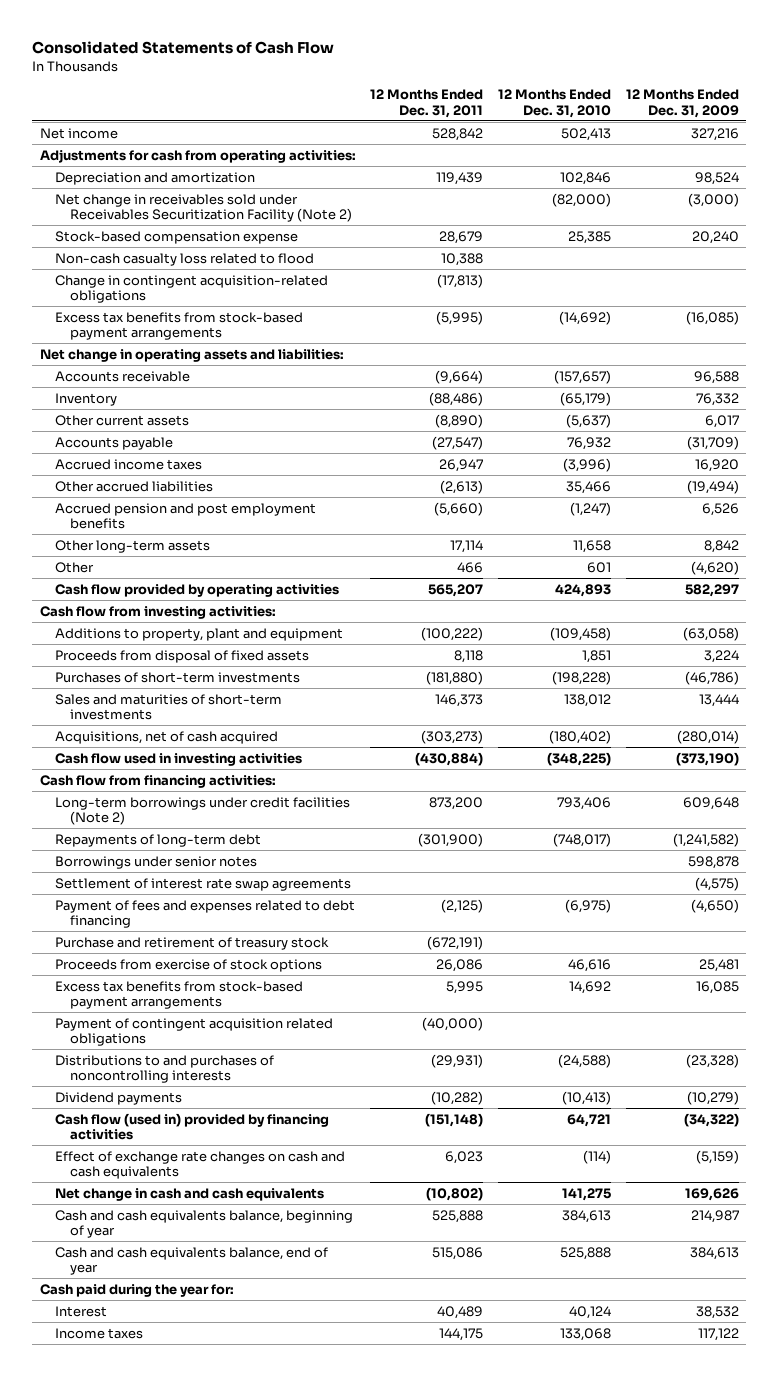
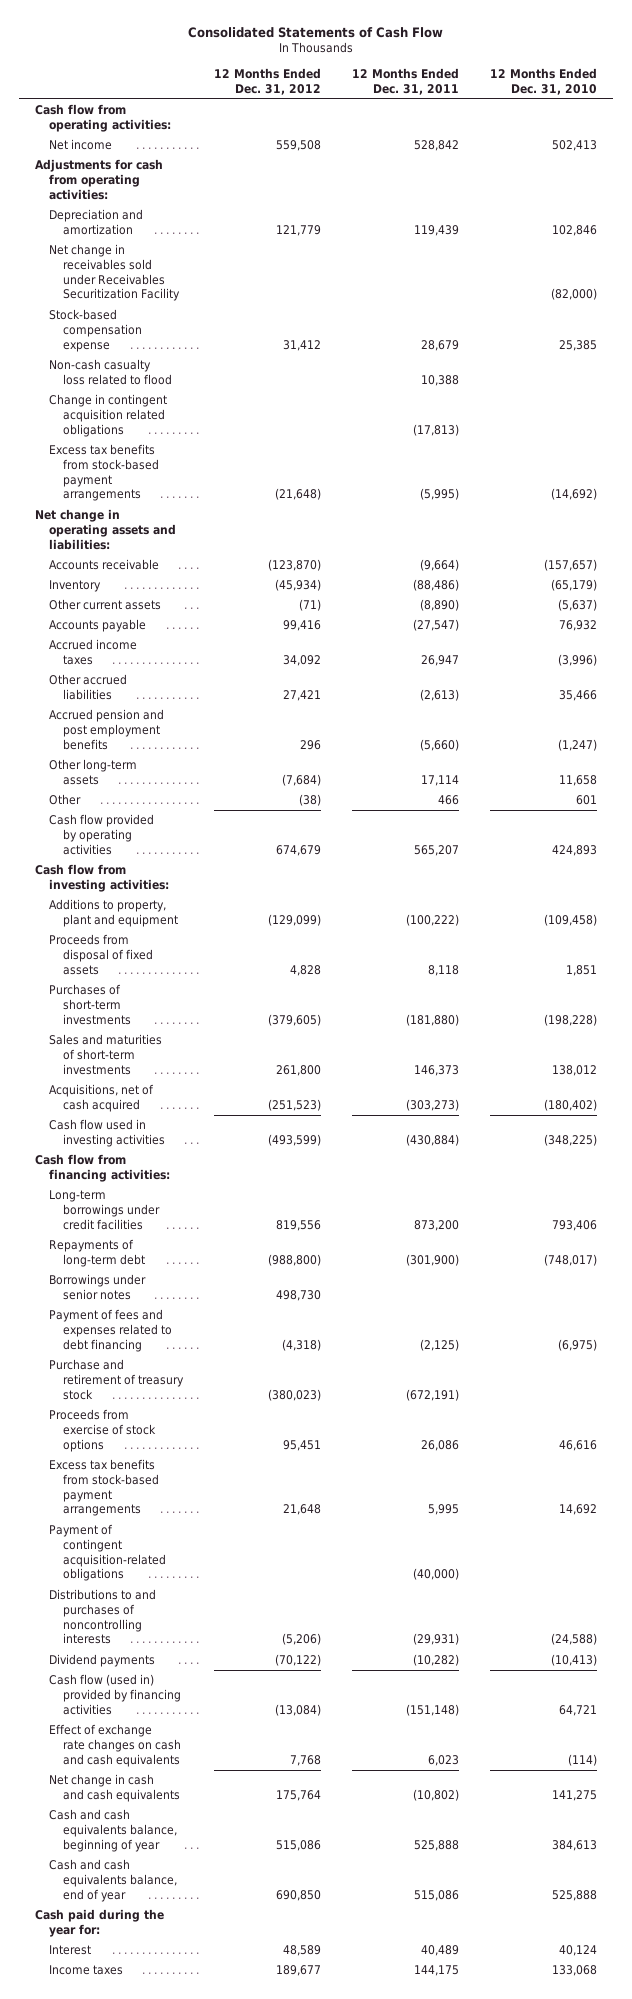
[625,89,739,118] 12 Months Ended Dec. 31, 2009 -> none
none -> [214,68,322,95] 12 Months Ended Dec. 31, 2012
none -> [34,104,171,133] Cash flow from operating activities:
[54,193,352,223] Net change in receivables sold under Receivables Securitization Facility (Note 2) -> [48,244,181,302] Net change in receivables sold under Receivables Securitization Facility
[54,274,328,304] Change in contingent acquisition-related obligations -> [48,394,167,437] Change in contingent acquisition related obligations
[54,796,350,826] Long-term borrowings under credit facilities (Note 2) -> [48,1190,161,1230] Long-term borrowings under credit facilities
[54,877,351,891] Settlement of interest rate swap agreements -> none
[54,1017,333,1047] Payment of contingent acquisition related obligations -> [48,1524,167,1582] Payment of contingent acquisition-related obligations

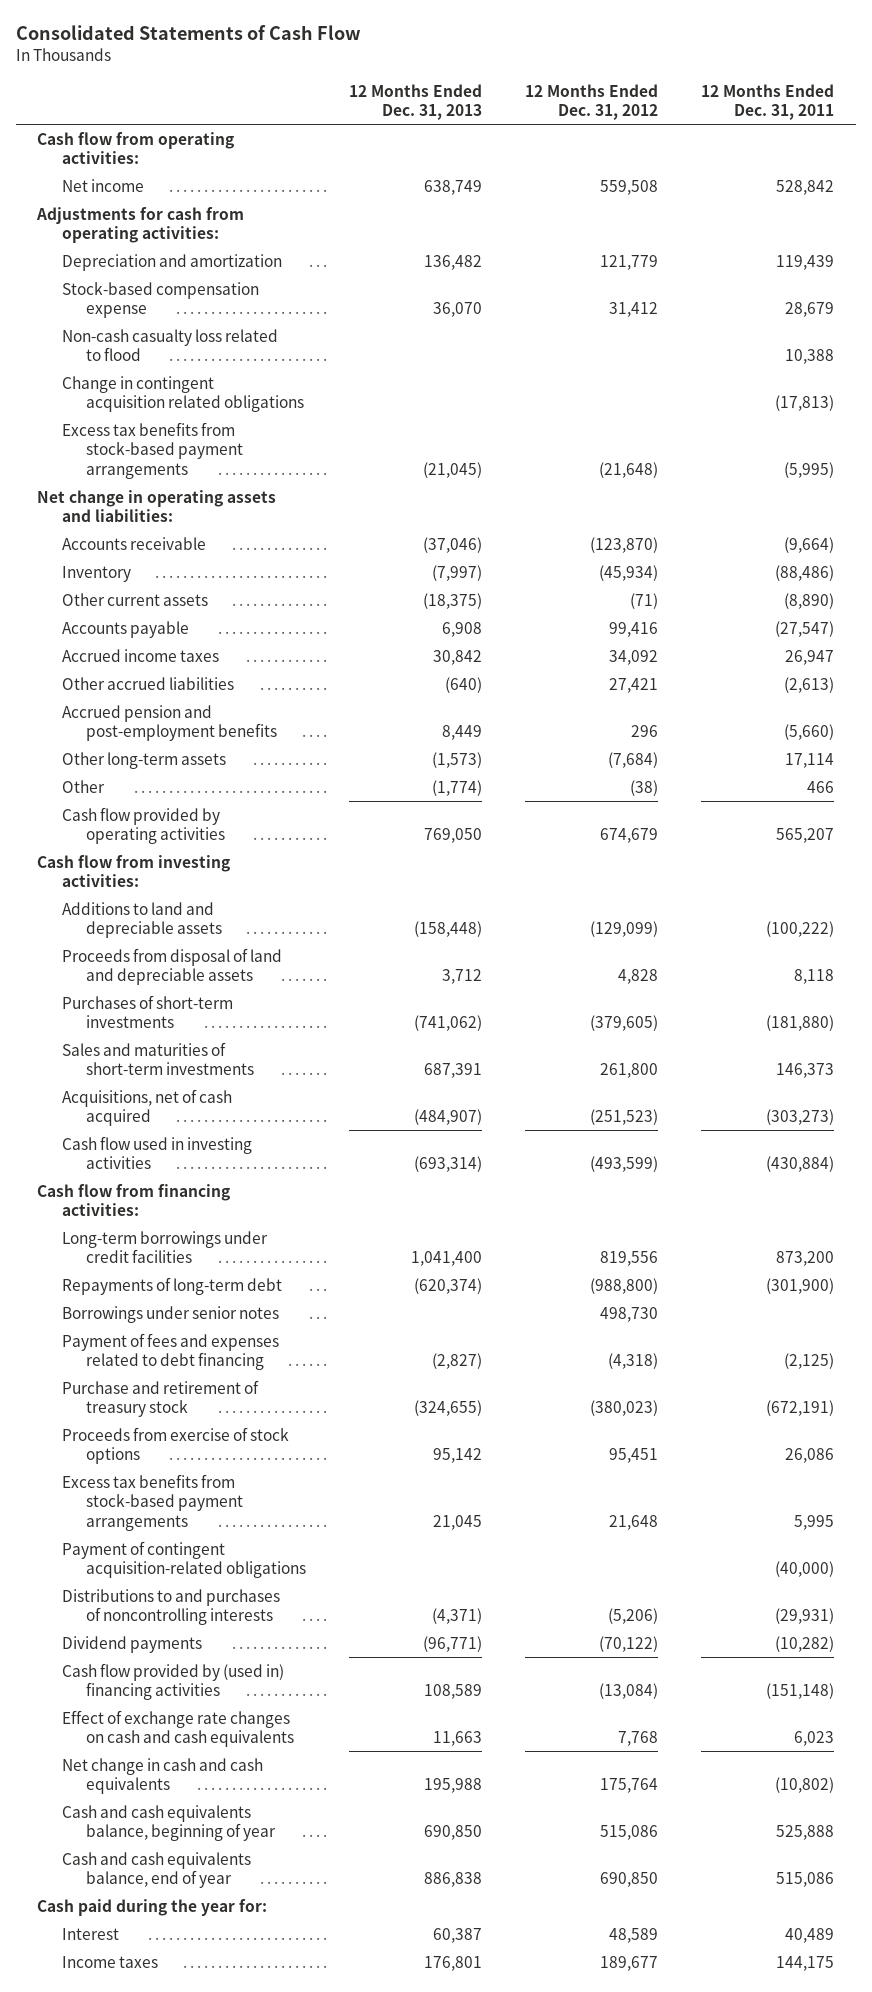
[490,68,598,95] 12 Months Ended Dec. 31, 2010 -> none
none -> [348,83,482,121] 12 Months Ended Dec. 31, 2013
[48,244,181,302] Net change in receivables sold under Receivables Securitization Facility -> none
[48,709,164,750] Accrued pension and post employment benefits -> [61,704,277,742] Accrued pension and post-employment benefits
[48,899,179,928] Additions to property, plant and equipment -> [61,901,222,939] Additions to land and depreciable assets
[48,934,154,975] Proceeds from disposal of fixed assets -> [61,947,282,986] Proceeds from disposal of land and depreciable assets
[48,1674,182,1715] Cash flow (used in) provided by financing activities -> [61,1662,284,1701] Cash flow provided by (used in) financing activities

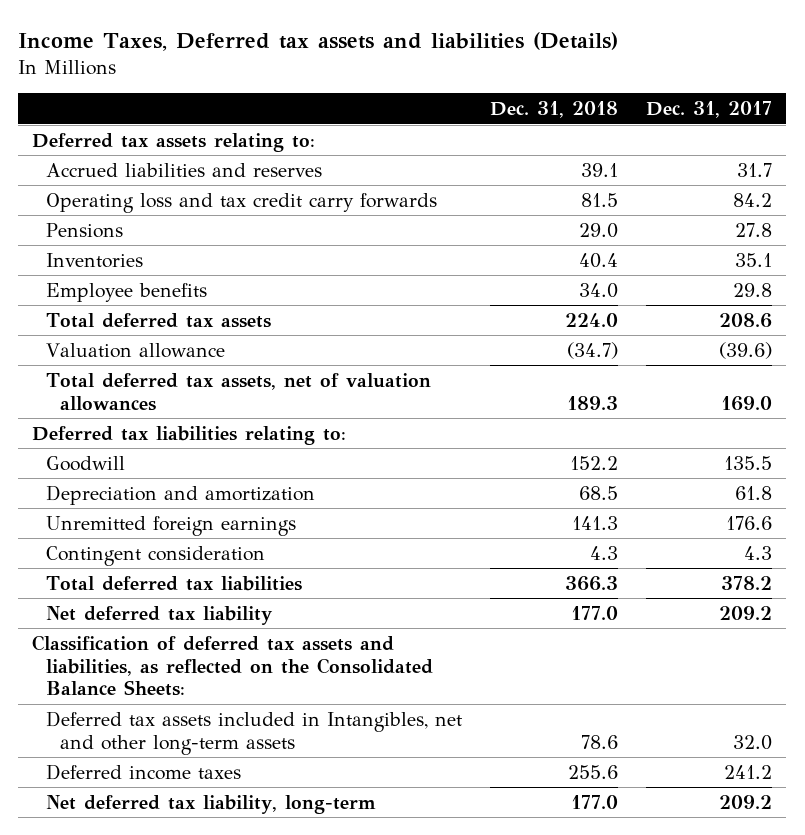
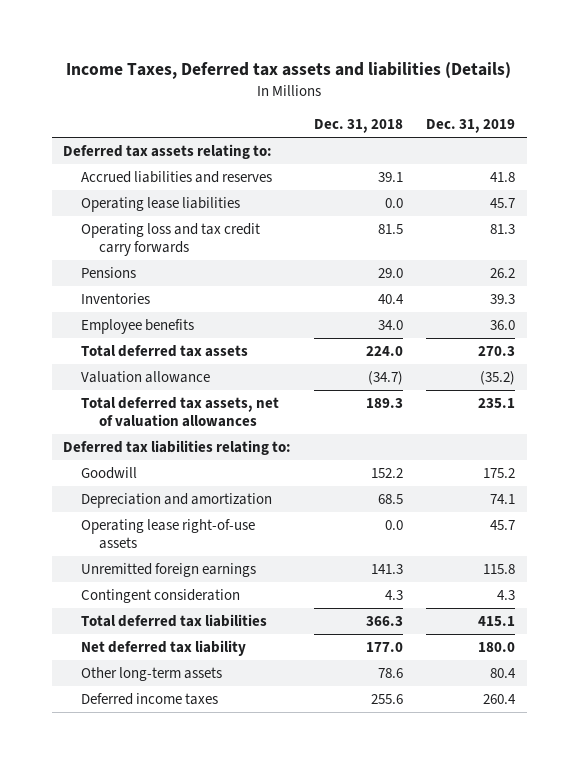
[646,101,773,119] Dec. 31, 2017 -> none
none -> [426,119,516,134] Dec. 31, 2019
none -> [81,197,241,213] Operating lease liabilities
none -> [81,519,256,550] Operating lease right-of-use assets
[32,634,433,697] Classification of deferred tax assets and liabilities, as reflected on the Consolidated Balance Sheets: -> none
[45,710,462,755] Deferred tax assets included in Intangibles, net and other long-term assets -> [81,667,223,682] Other long-term assets
[45,794,376,814] Net deferred tax liability, long-term -> none

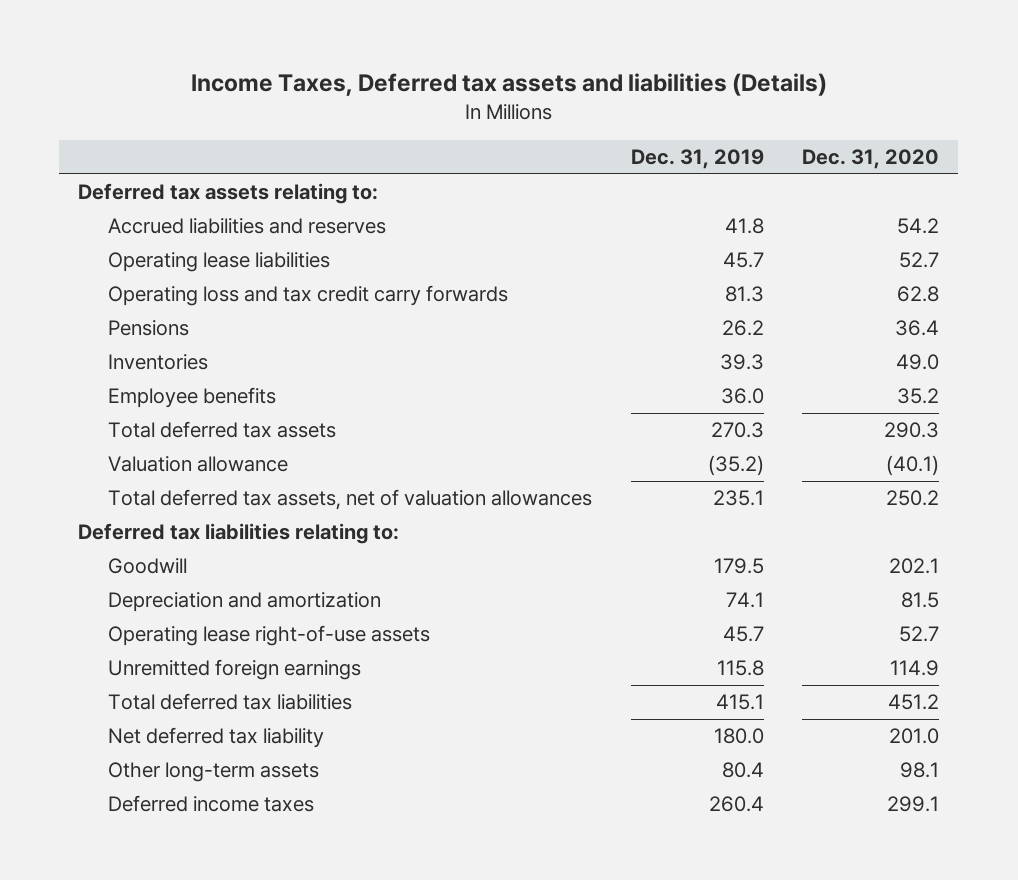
[314,119,404,134] Dec. 31, 2018 -> none
none -> [802,148,940,169] Dec. 31, 2020
[483,468,516,479] 175.2 -> [713,558,764,575] 179.5
[81,589,241,604] Contingent consideration -> none

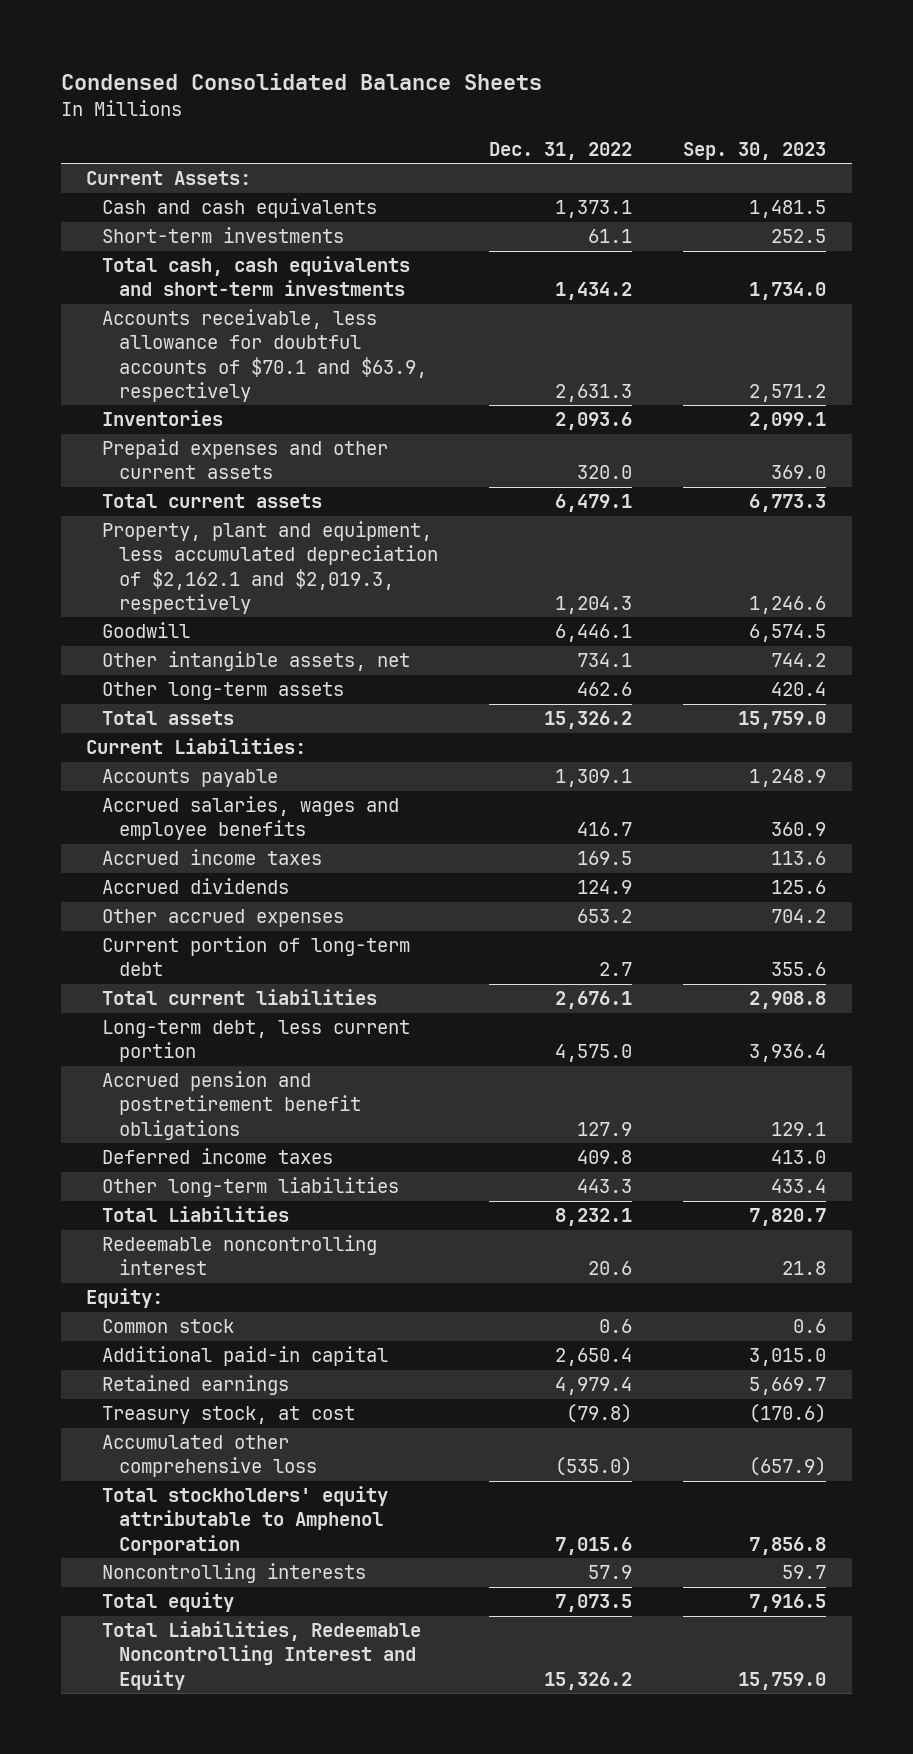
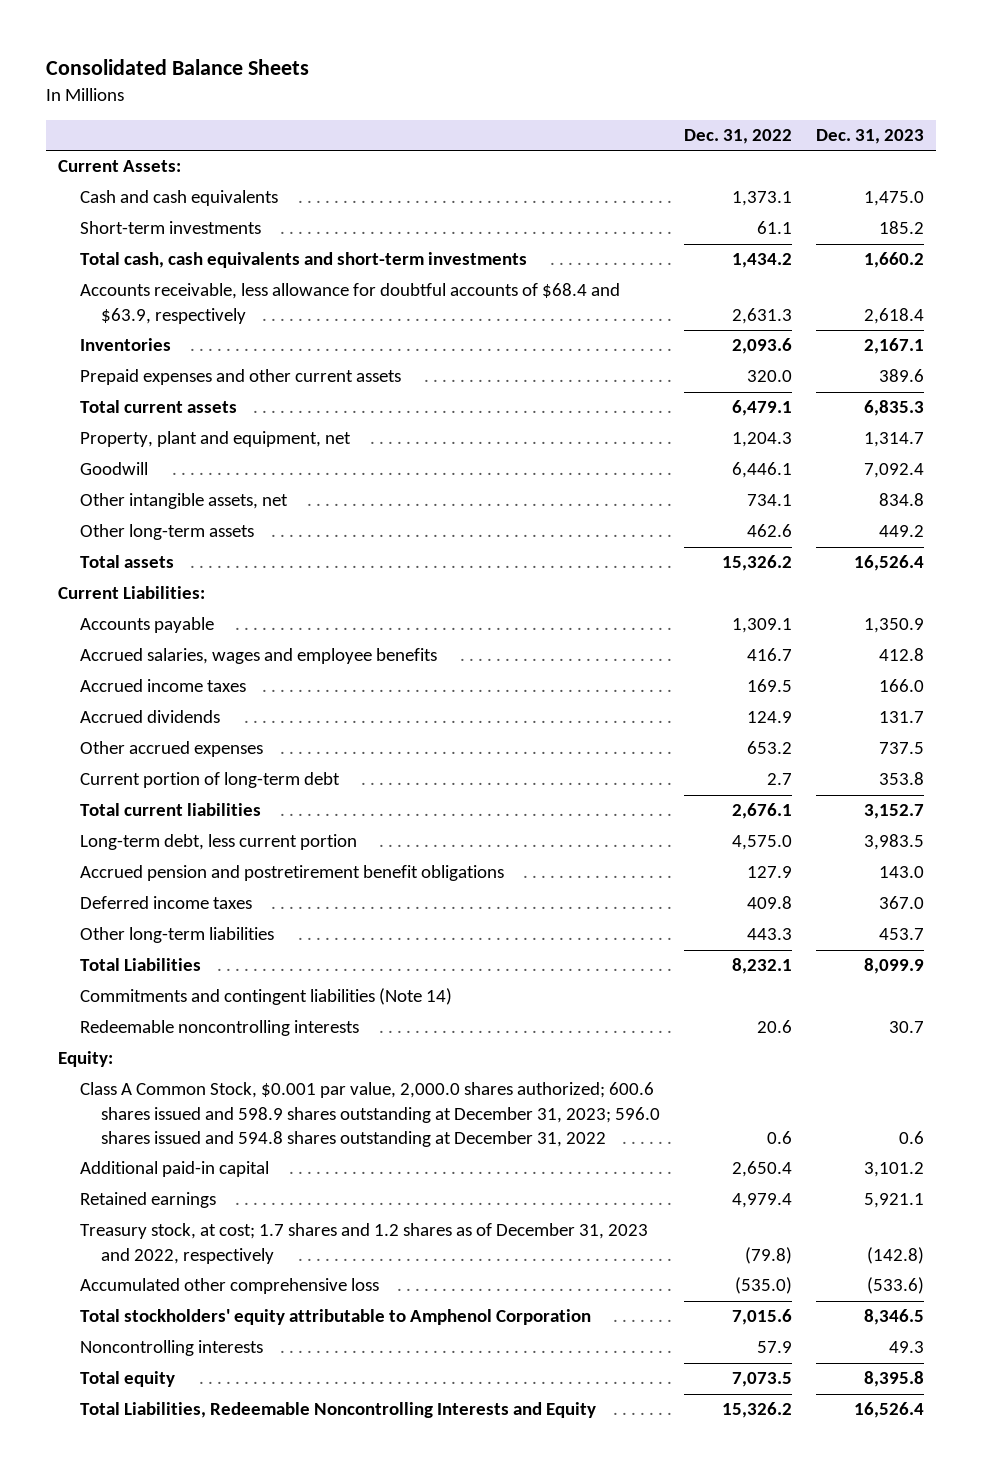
[60,72,542,90] Condensed Consolidated Balance Sheets -> [45,59,309,76] Consolidated Balance Sheets
[683,141,827,160] Sep. 30, 2023 -> none
none -> [816,129,925,145] Dec. 31, 2023
[102,309,427,402] Accounts receivable, less allowance for doubtful accounts of $70.1 and $63.9, respectively -> [79,283,620,324] Accounts receivable, less allowance for doubtful accounts of $68.4 and $63.9, respectively
[102,521,438,614] Property, plant and equipment, less accumulated depreciation of $2,162.1 and $2,019.3, respectively -> [79,431,351,448] Property, plant and equipment, net
none -> [79,988,452,1006] Commitments and contingent liabilities (Note 14)
[102,1235,378,1276] Redeemable noncontrolling interest -> [79,1020,359,1037] Redeemable noncontrolling interests
[102,1319,235,1334] Common stock -> [79,1082,661,1147] Class A Common Stock, $0.001 par value, 2,000.0 shares authorized; 600.6 shares issued and 598.9 shares outstanding at December 31, 2023; 596.0 shares issued and 594.8 shares outstanding at December 31, 2022
[102,1406,356,1425] Treasury stock, at cost -> [79,1223,648,1264] Treasury stock, at cost; 1.7 shares and 1.2 shares as of December 31, 2023 and 2022, respectively
[102,1621,422,1690] Total Liabilities, Redeemable Noncontrolling Interest and Equity -> [79,1402,596,1419] Total Liabilities, Redeemable Noncontrolling Interests and Equity

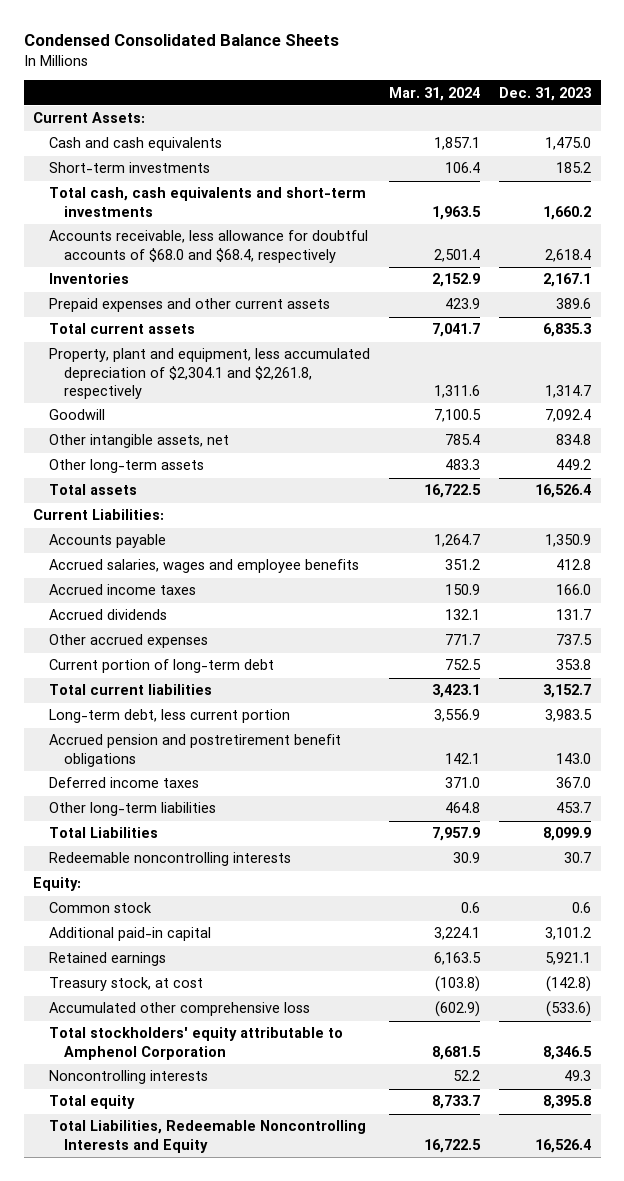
[45,59,309,76] Consolidated Balance Sheets -> [23,34,339,47] Condensed Consolidated Balance Sheets
[684,129,793,145] Dec. 31, 2022 -> none
none -> [389,86,481,101] Mar. 31, 2024
[79,283,620,324] Accounts receivable, less allowance for doubtful accounts of $68.4 and $63.9, respectively -> [48,230,368,263] Accounts receivable, less allowance for doubtful accounts of $68.0 and $68.4, respectively
[79,431,351,448] Property, plant and equipment, net -> [48,348,370,400] Property, plant and equipment, less accumulated depreciation of $2,304.1 and $2,261.8, respectively
[79,988,452,1006] Commitments and contingent liabilities (Note 14) -> none
[79,1082,661,1147] Class A Common Stock, $0.001 par value, 2,000.0 shares authorized; 600.6 shares issued and 598.9 shares outstanding at December 31, 2023; 596.0 shares issued and 594.8 shares outstanding at December 31, 2022 -> [48,902,152,914] Common stock
[79,1223,648,1264] Treasury stock, at cost; 1.7 shares and 1.2 shares as of December 31, 2023 and 2022, respectively -> [48,977,203,992] Treasury stock, at cost

